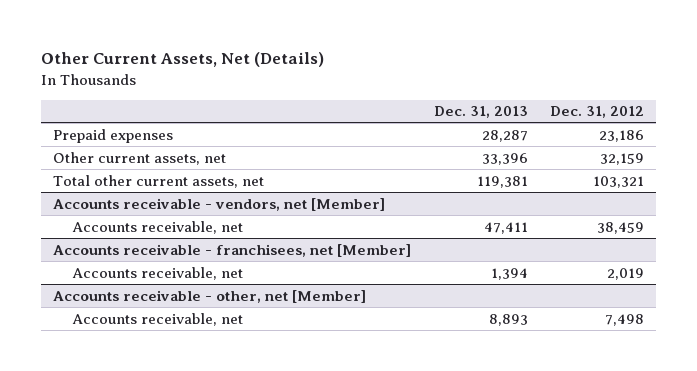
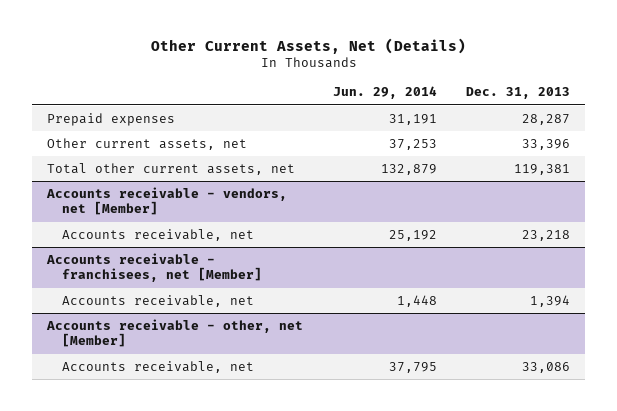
[550,106,645,119] Dec. 31, 2012 -> none
none -> [332,86,437,100] Jun. 29, 2014
[483,221,528,234] 47,411 -> [522,229,571,241] 23,218
[488,313,528,326] 8,893 -> [522,361,571,373] 33,086

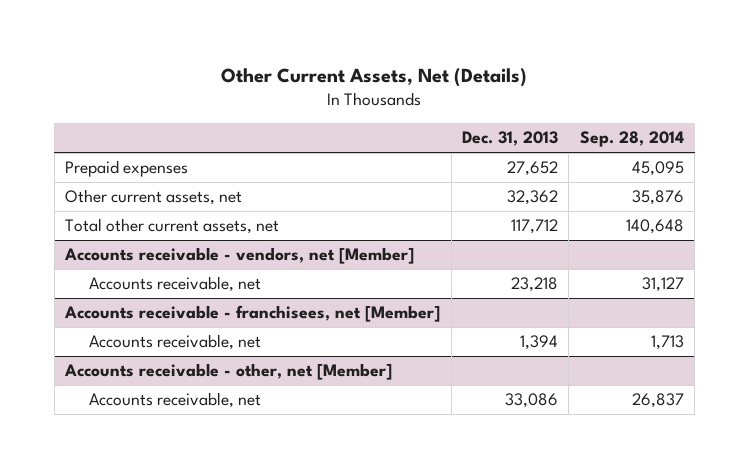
[332,86,437,100] Jun. 29, 2014 -> none
none -> [579,131,684,148] Sep. 28, 2014
[522,113,571,125] 28,287 -> [506,161,558,177] 27,652
[522,138,571,150] 33,396 -> [506,190,558,206] 32,362
[514,163,571,175] 119,381 -> [510,219,558,235] 117,712

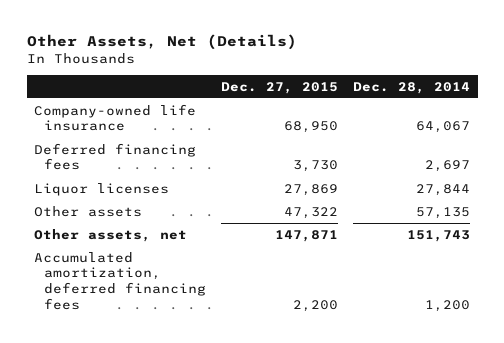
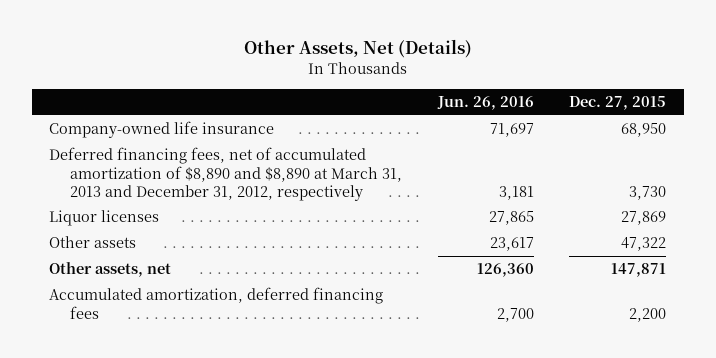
[353,81,471,94] Dec. 28, 2014 -> none
none -> [436,96,534,111] Jun. 26, 2016
[34,142,197,171] Deferred financing fees -> [49,147,403,201] Deferred financing fees, net of accumulated amortization of $8,890 and $8,890 at March 31, 2013 and December 31, 2012, respectively

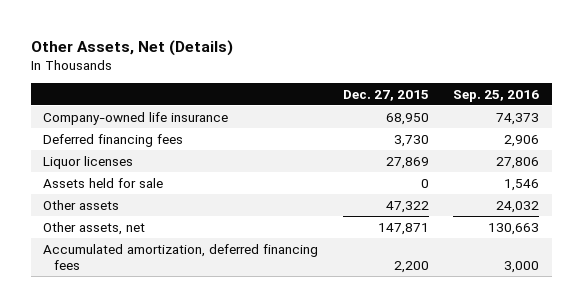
[436,96,534,111] Jun. 26, 2016 -> none
none -> [453,89,540,102] Sep. 25, 2016
[49,147,403,201] Deferred financing fees, net of accumulated amortization of $8,890 and $8,890 at March 31, 2013 and December 31, 2012, respectively -> [43,133,184,147] Deferred financing fees
none -> [43,177,164,188] Assets held for sale

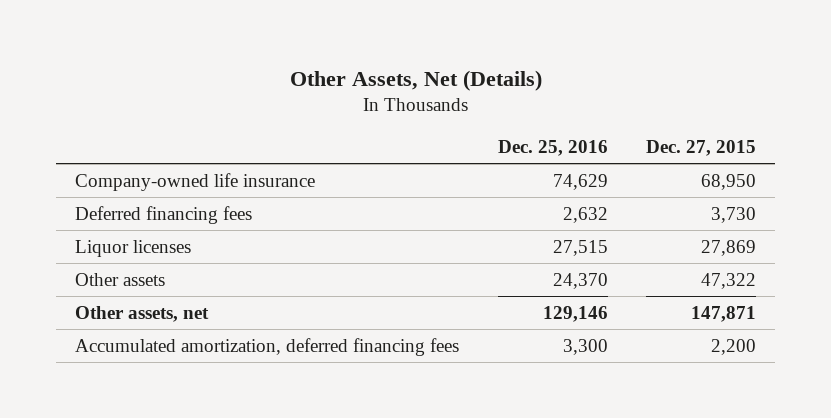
[453,89,540,102] Sep. 25, 2016 -> none
none -> [497,139,608,156] Dec. 25, 2016
[43,177,164,188] Assets held for sale -> none

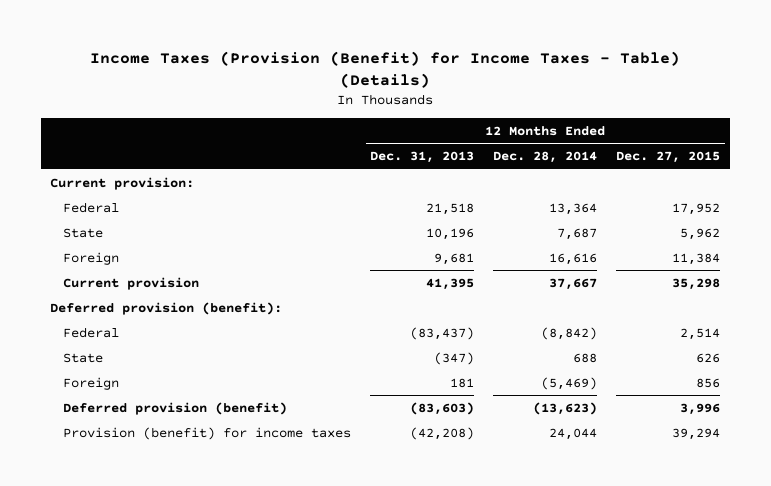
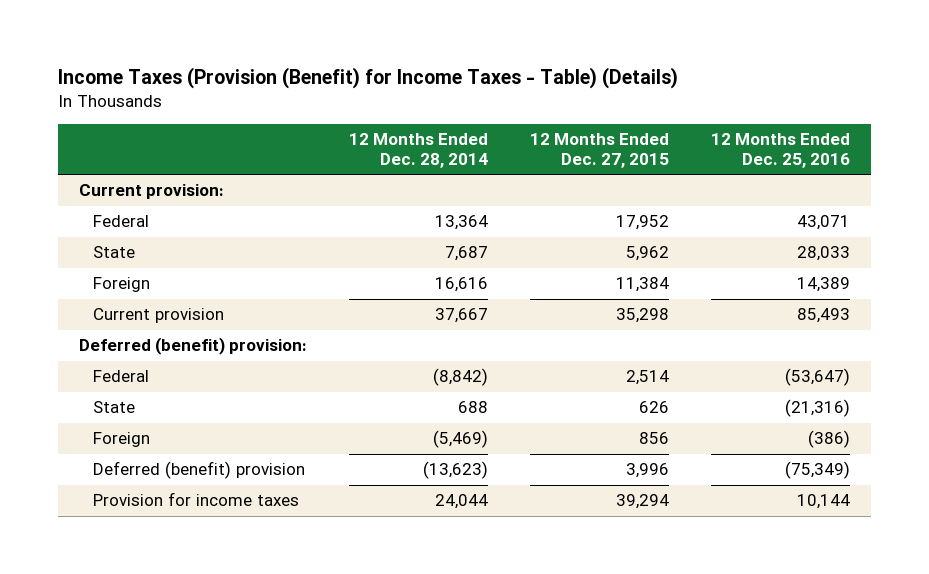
[370,151,475,164] Dec. 31, 2013 -> none
none -> [710,133,850,168] 12 Months Ended Dec. 25, 2016
[50,301,283,315] Deferred provision (benefit): -> [79,337,308,356] Deferred (benefit) provision:
[63,401,288,415] Deferred provision (benefit) -> [93,461,306,480] Deferred (benefit) provision
[63,426,352,440] Provision (benefit) for income taxes -> [93,492,300,507] Provision for income taxes

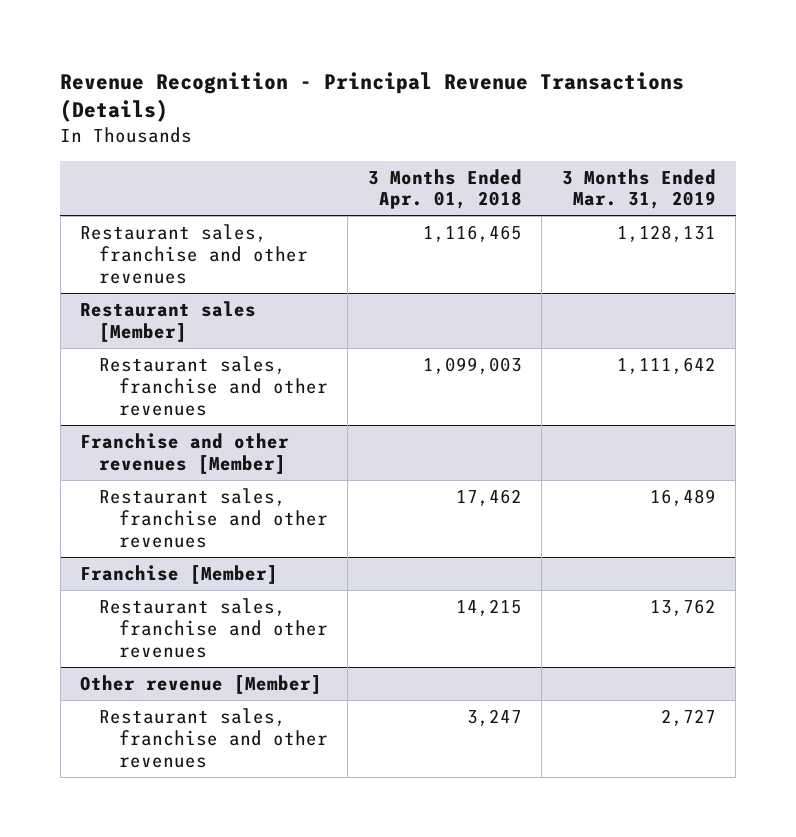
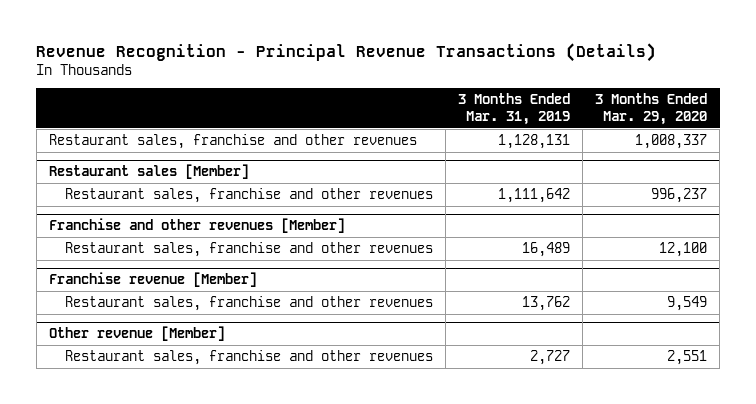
[367,168,522,210] 3 Months Ended Apr. 01, 2018 -> none
none -> [595,93,708,125] 3 Months Ended Mar. 29, 2020
[80,564,279,584] Franchise [Member] -> [48,272,257,288] Franchise revenue [Member]

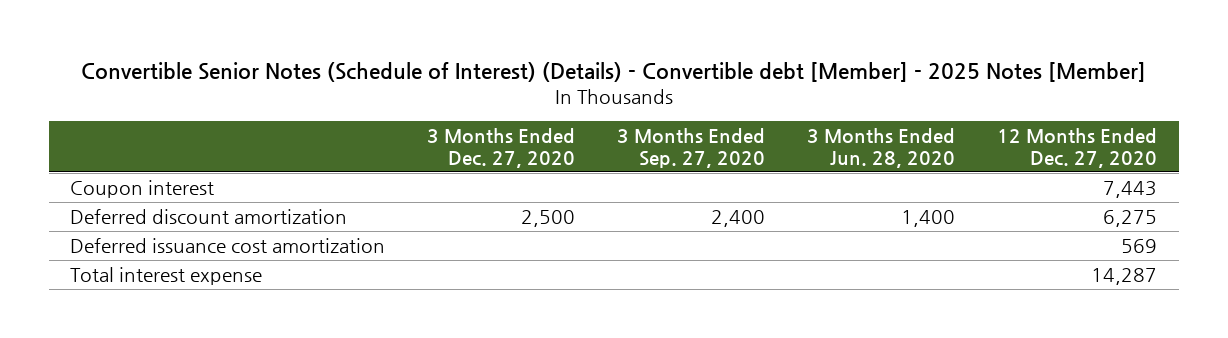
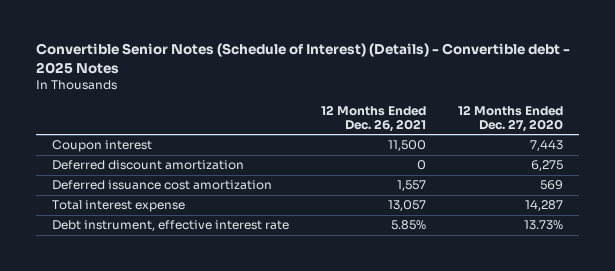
[80,61,1146,82] Convertible Senior Notes (Schedule of Interest) (Details) - Convertible debt [Member] - 2025 Notes [Member] -> [35,43,570,74] Convertible Senior Notes (Schedule of Interest) (Details) - Convertible debt - 2025 Notes
[427,127,576,168] 3 Months Ended Dec. 27, 2020 -> none
[617,127,766,168] 3 Months Ended Sep. 27, 2020 -> none
[807,127,956,168] 3 Months Ended Jun. 28, 2020 -> none
none -> [321,105,427,133] 12 Months Ended Dec. 26, 2021
none -> [52,220,290,232] Debt instrument, effective interest rate

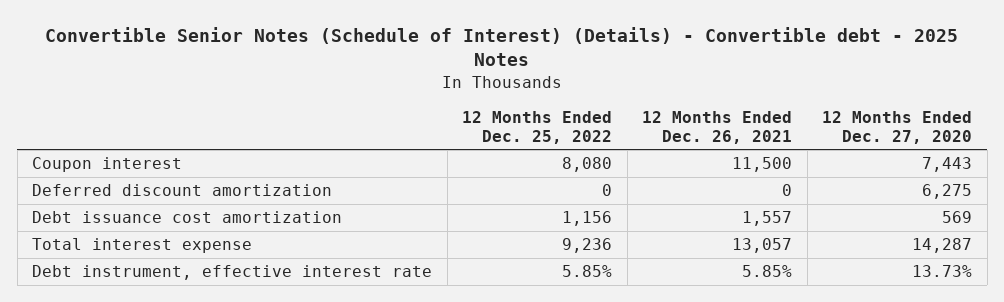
none -> [462,110,613,144] 12 Months Ended Dec. 25, 2022
[52,180,273,191] Deferred issuance cost amortization -> [32,211,343,224] Debt issuance cost amortization

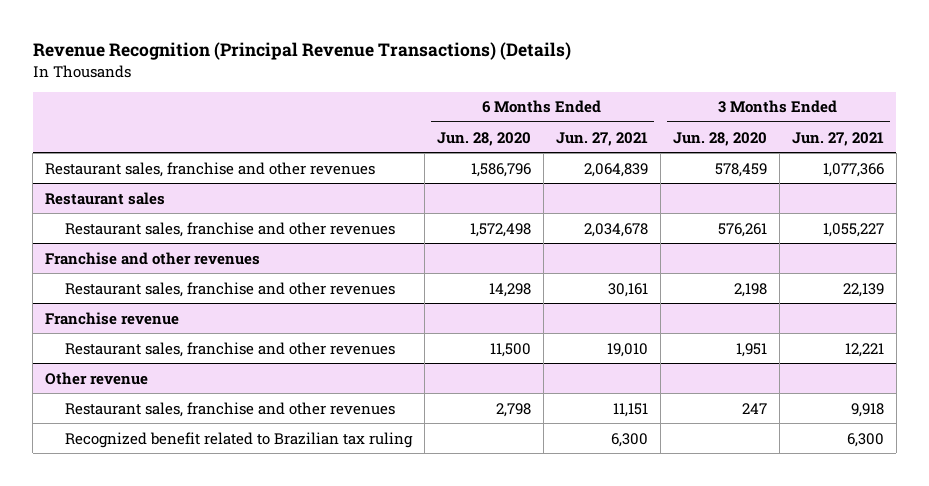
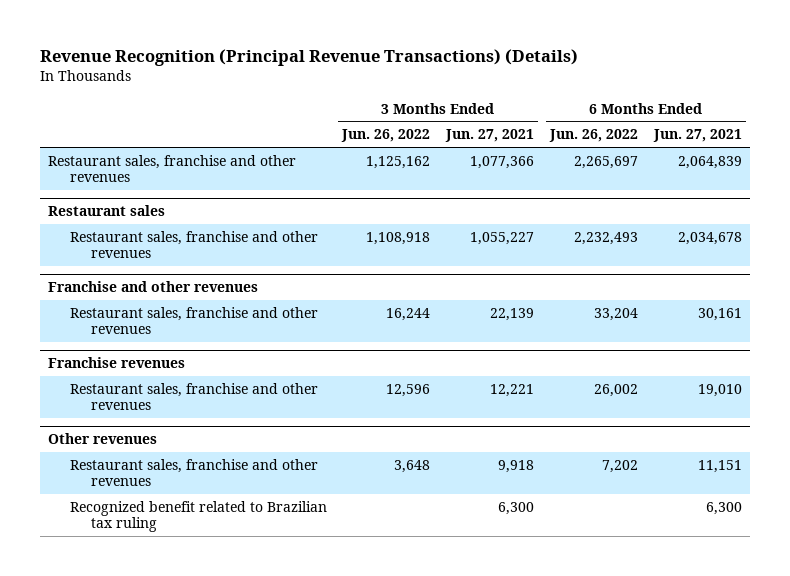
[436,131,531,146] Jun. 28, 2020 -> none
[672,131,767,146] Jun. 28, 2020 -> none
none -> [341,129,431,143] Jun. 26, 2022
none -> [548,129,638,143] Jun. 26, 2022
[45,311,180,325] Franchise revenue -> [48,357,186,369] Franchise revenues
[45,371,149,385] Other revenue -> [48,433,158,445] Other revenues

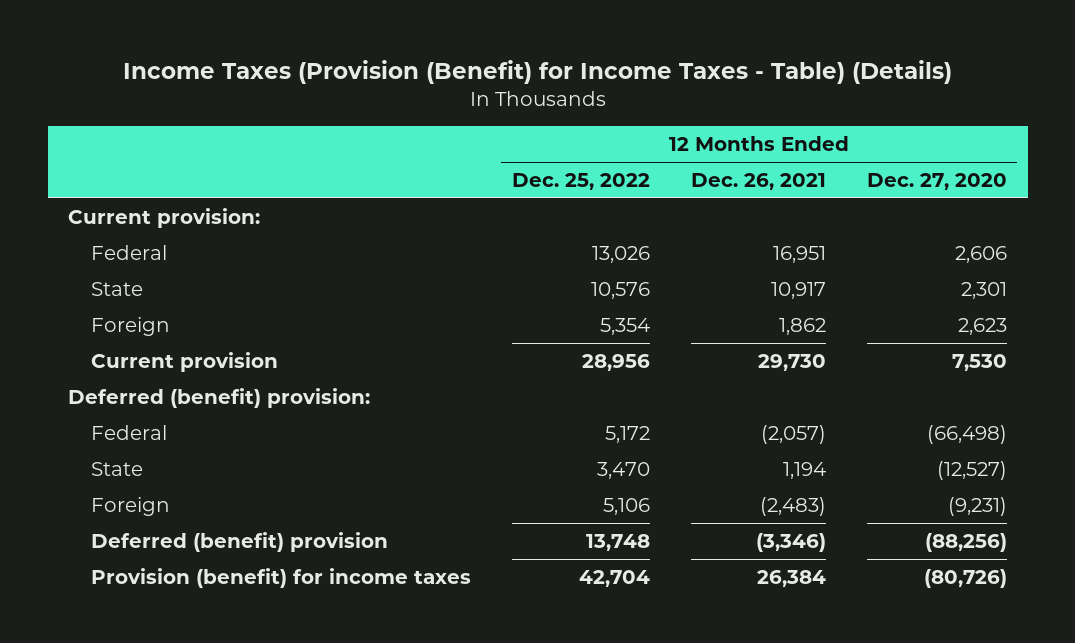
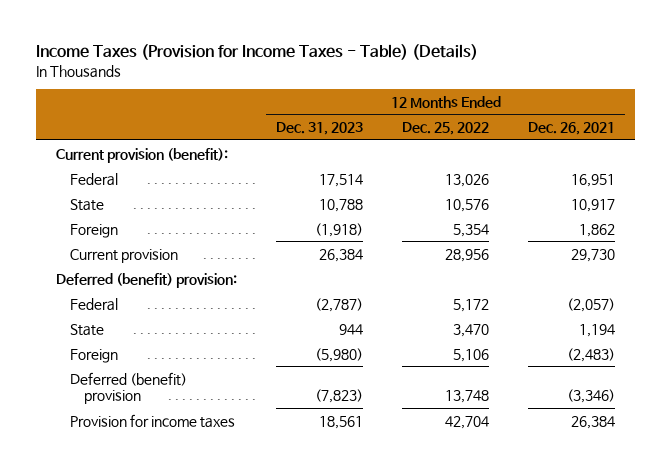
[122,59,952,84] Income Taxes (Provision (Benefit) for Income Taxes - Table) (Details) -> [36,44,479,61] Income Taxes (Provision for Income Taxes - Table) (Details)
[867,172,1008,190] Dec. 27, 2020 -> none
none -> [276,122,364,136] Dec. 31, 2023
[68,207,261,228] Current provision: -> [55,147,228,163] Current provision (benefit):
[90,567,471,588] Provision (benefit) for income taxes -> [69,413,235,428] Provision for income taxes

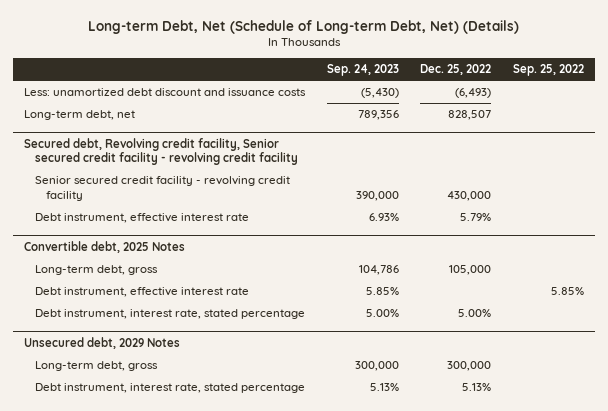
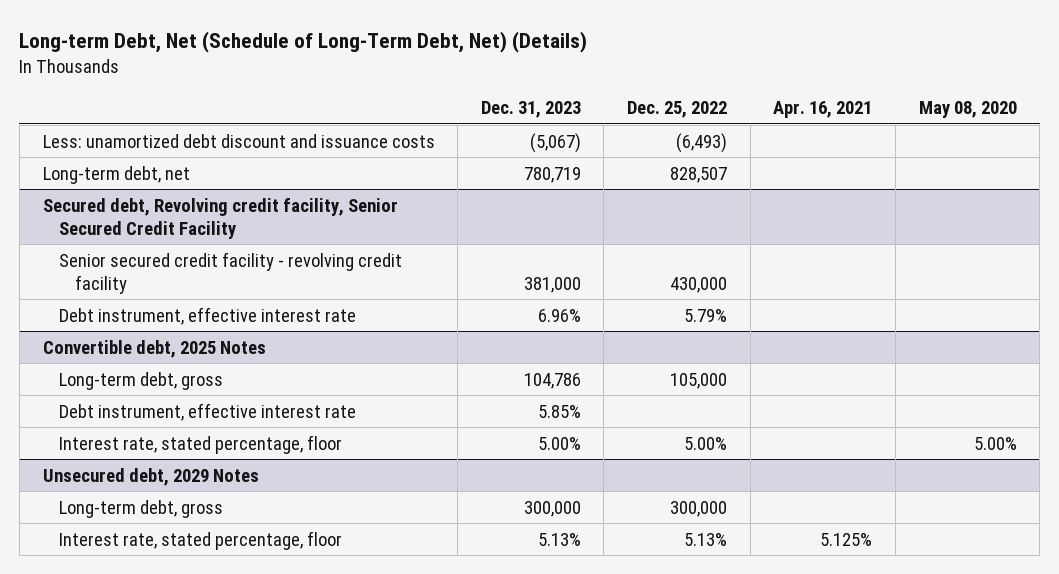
[87,19,519,34] Long-term Debt, Net (Schedule of Long-term Debt, Net) (Details) -> [19,30,588,53] Long-term Debt, Net (Schedule of Long-Term Debt, Net) (Details)
[326,64,399,77] Sep. 24, 2023 -> none
[513,64,585,77] Sep. 25, 2022 -> none
none -> [480,100,581,118] Dec. 31, 2023
none -> [773,100,873,118] Apr. 16, 2021
none -> [918,100,1017,118] May 08, 2020
[23,137,298,166] Secured debt, Revolving credit facility, Senior secured credit facility - revolving credit facility -> [42,197,398,239] Secured debt, Revolving credit facility, Senior Secured Credit Facility
[34,309,305,320] Debt instrument, interest rate, stated percentage -> [58,434,342,454] Interest rate, stated percentage, floor
[34,383,305,394] Debt instrument, interest rate, stated percentage -> [58,530,342,550] Interest rate, stated percentage, floor

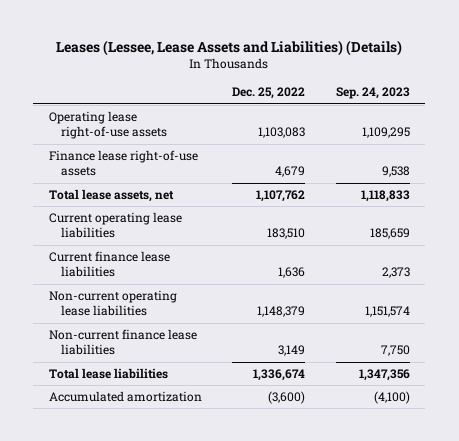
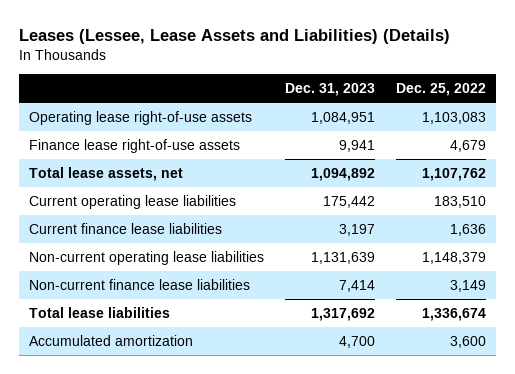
[335,87,410,100] Sep. 24, 2023 -> none
none -> [285,83,376,97] Dec. 31, 2023
[268,390,306,404] (3,600) -> [450,335,487,348] 3,600

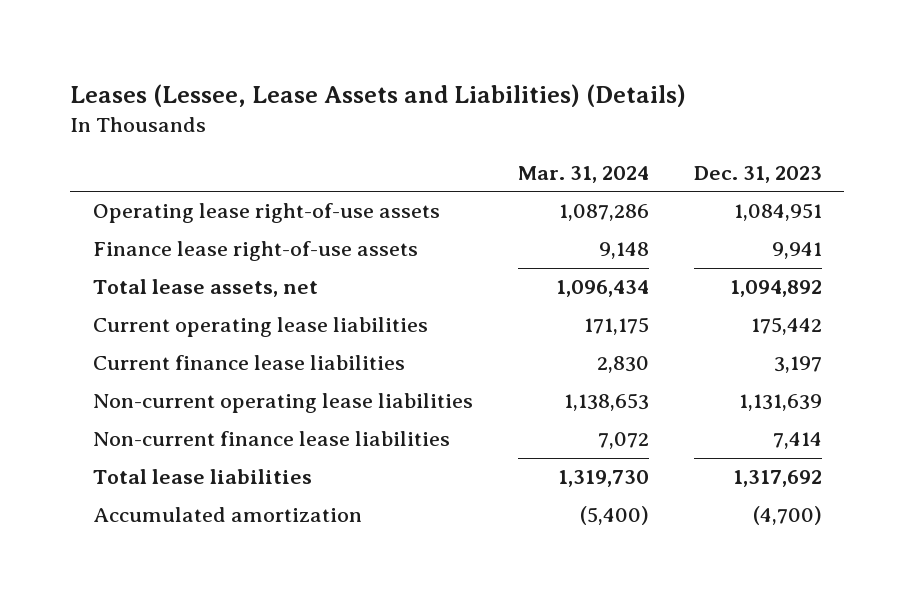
[396,83,487,97] Dec. 25, 2022 -> none
none -> [517,165,649,183] Mar. 31, 2024
[339,335,376,348] 4,700 -> [752,506,822,526] (4,700)

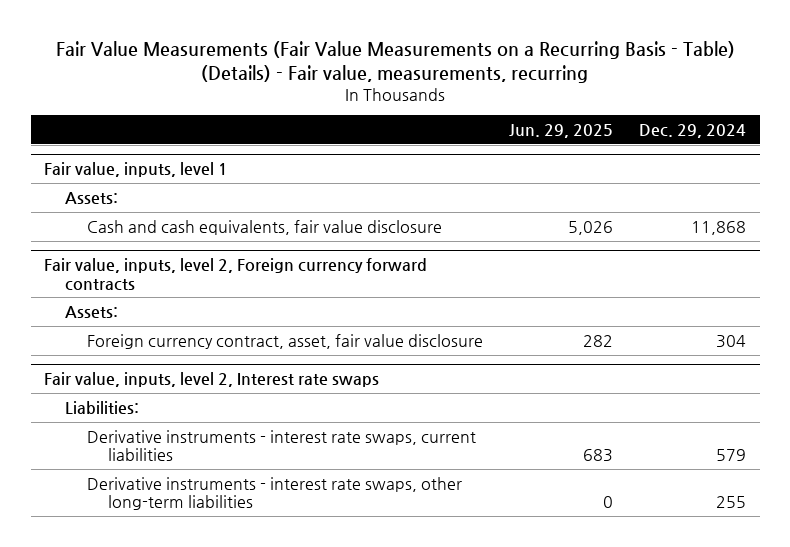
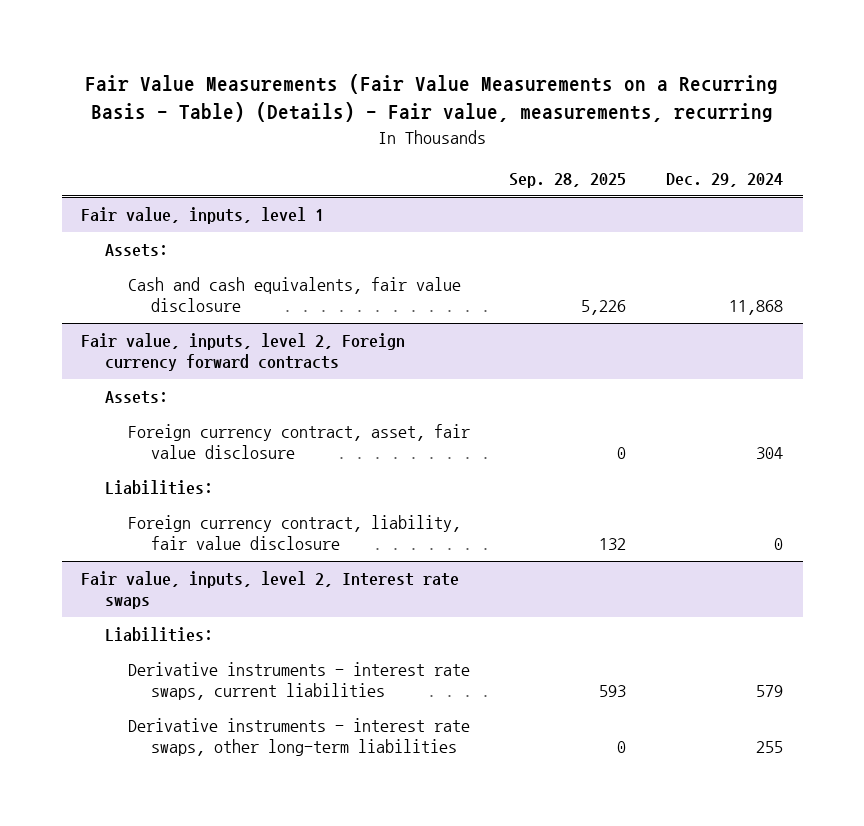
[508,123,613,138] Jun. 29, 2025 -> none
none -> [509,173,627,189] Sep. 28, 2025
none -> [104,480,213,496] Liabilities:
none -> [127,515,461,551] Foreign currency contract, liability, fair value disclosure

